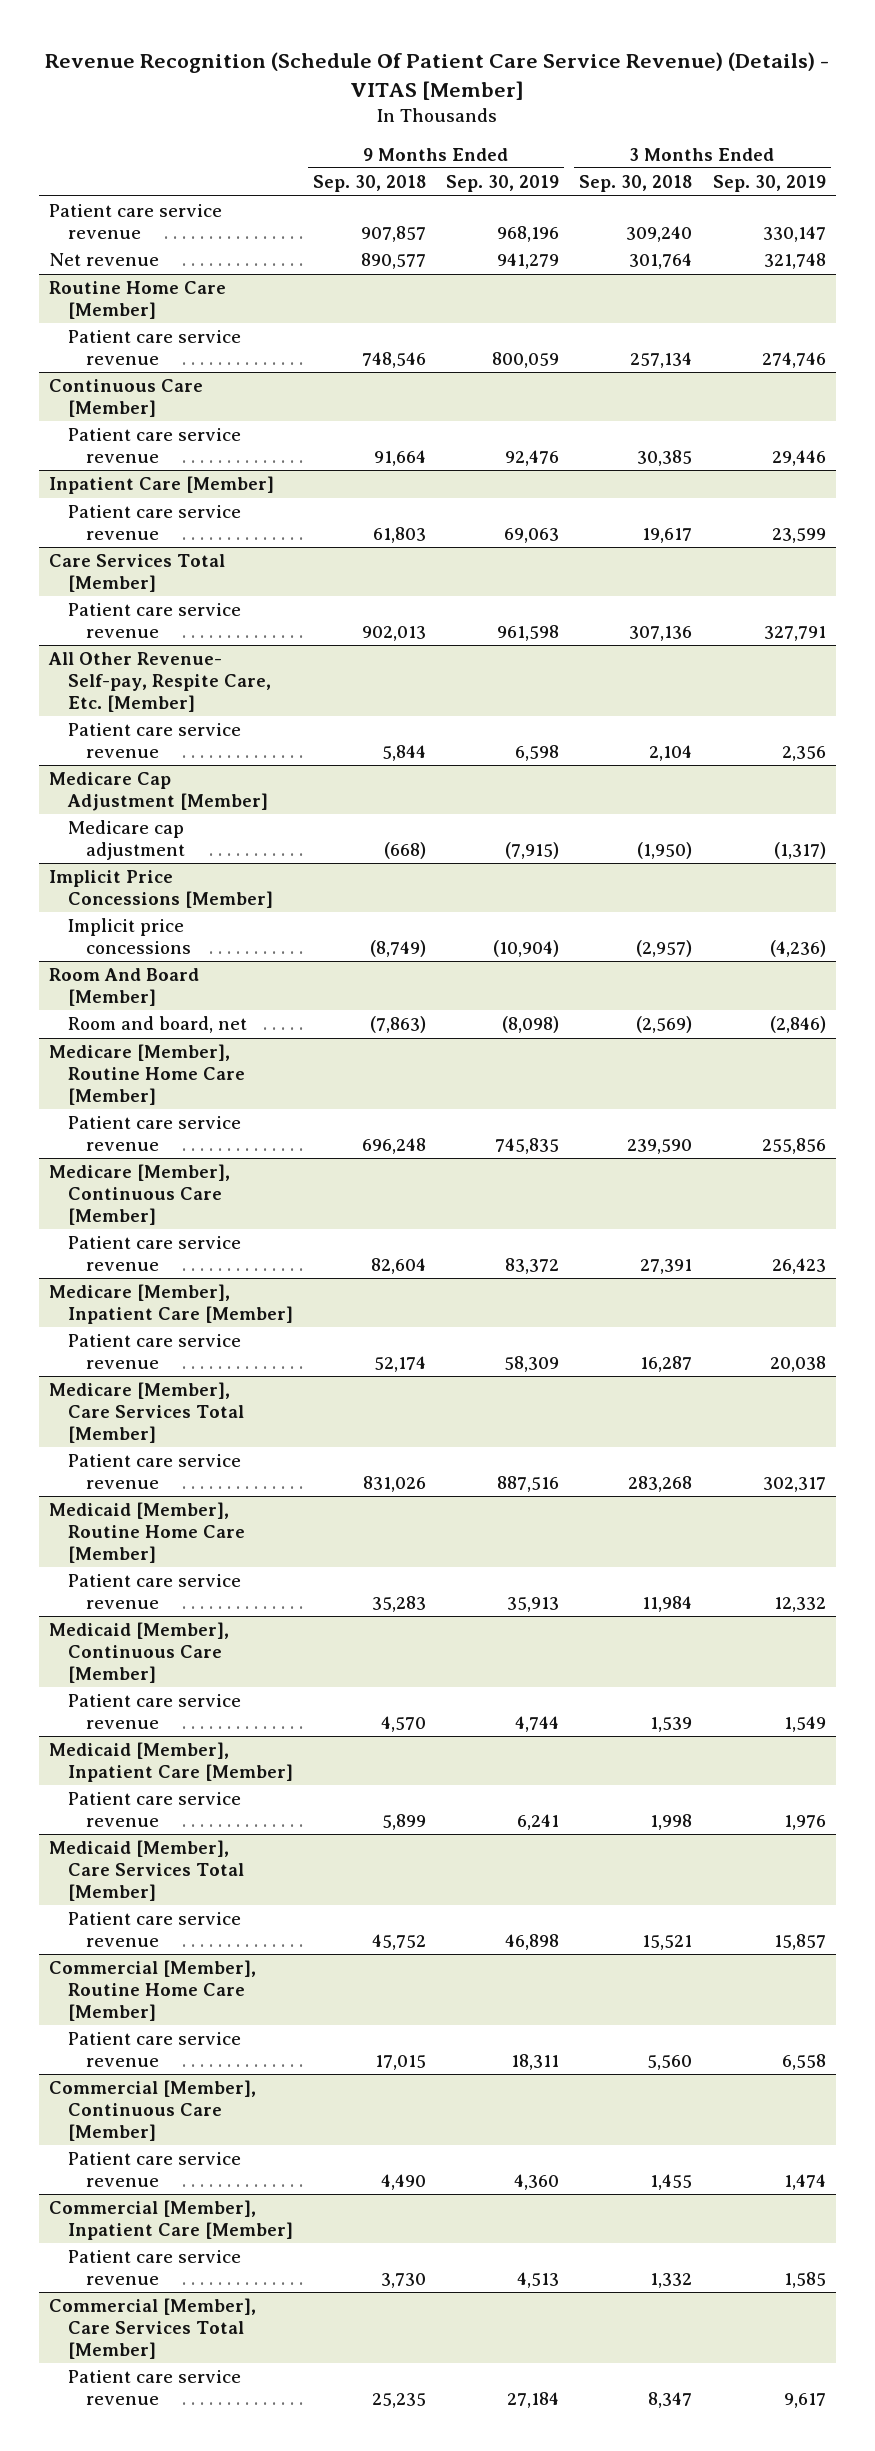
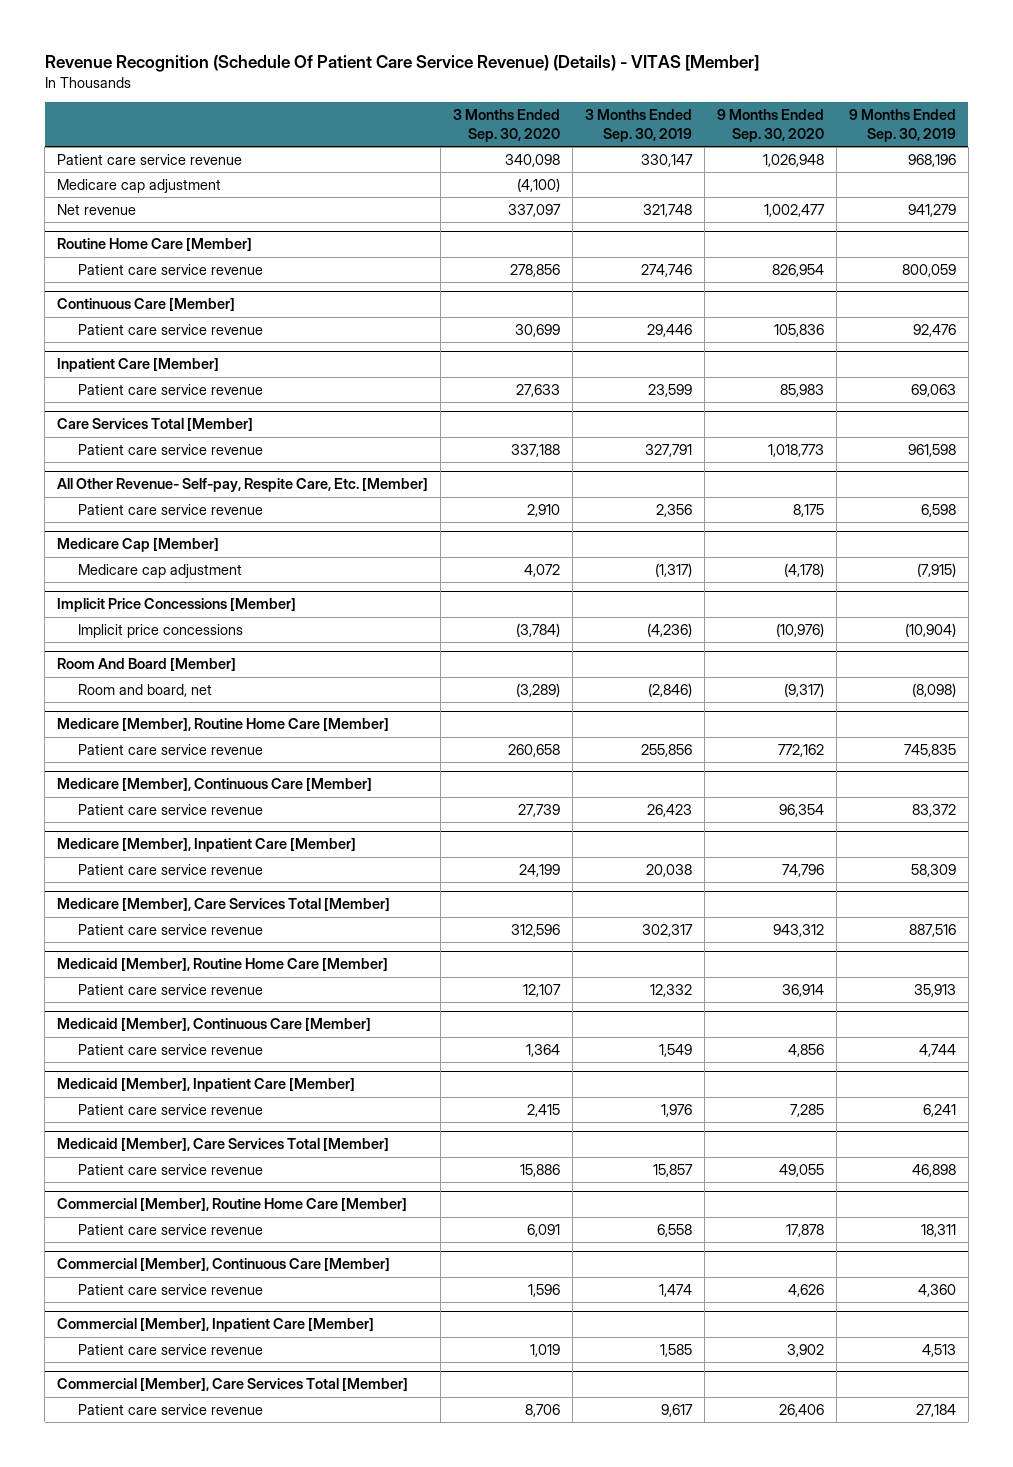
[312,175,426,193] Sep. 30, 2018 -> none
[579,175,693,193] Sep. 30, 2018 -> none
none -> [453,109,561,142] 3 Months Ended Sep. 30, 2020
none -> [716,109,824,142] 9 Months Ended Sep. 30, 2020
none -> [57,179,222,194] Medicare cap adjustment
[49,772,268,811] Medicare Cap Adjustment [Member] -> [57,538,220,553] Medicare Cap [Member]

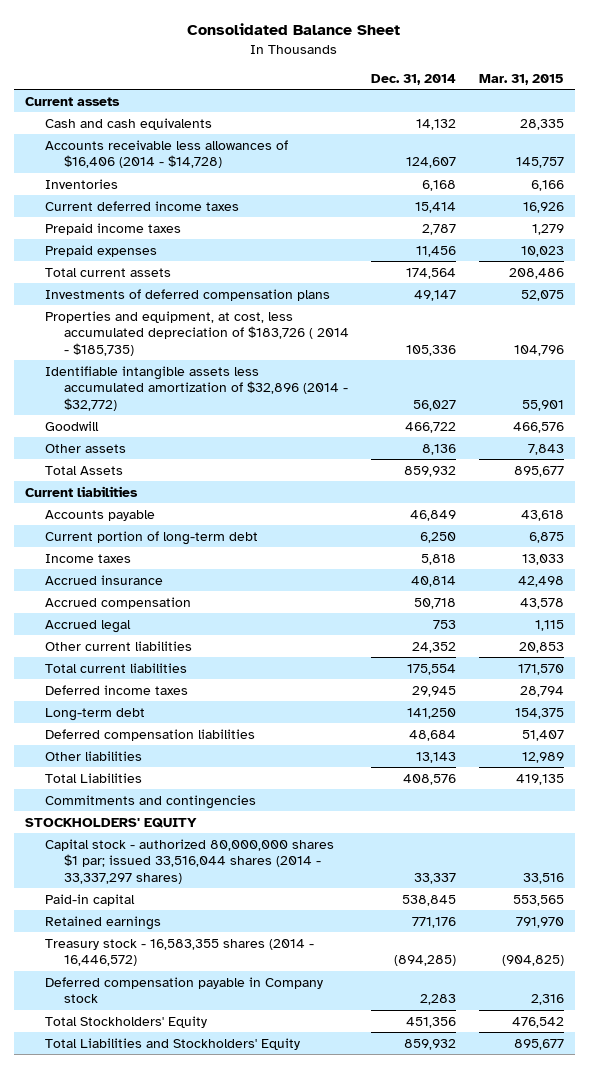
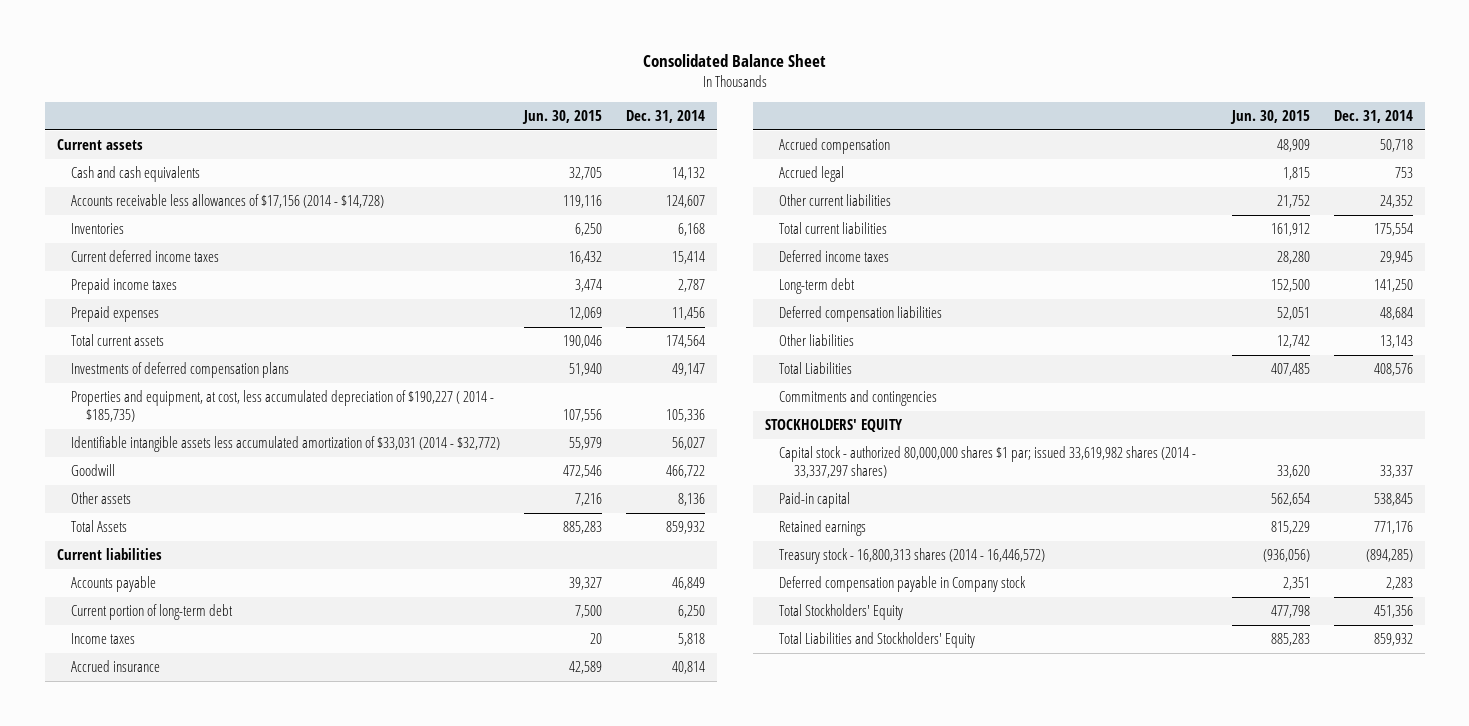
[478,73,564,85] Mar. 31, 2015 -> none
none -> [522,109,603,124] Jun. 30, 2015
[44,139,288,169] Accounts receivable less allowances of $16,406 (2014 - $14,728) -> [71,194,385,209] Accounts receivable less allowances of $17,156 (2014 - $14,728)
[44,310,349,356] Properties and equipment, at cost, less accumulated depreciation of $183,726 ( 2014 - $185,735) -> [71,390,495,423] Properties and equipment, at cost, less accumulated depreciation of $190,227 ( 2014 - $185,735)
[44,365,348,411] Identifiable intangible assets less accumulated amortization of $32,896 (2014 - $32,772) -> [71,436,501,453] Identifiable intangible assets less accumulated amortization of $33,031 (2014 - $32,772)
[44,838,334,884] Capital stock - authorized 80,000,000 shares $1 par; issued 33,516,044 shares (2014 - 33,337,297 shares) -> [779,446,1197,479] Capital stock - authorized 80,000,000 shares $1 par; issued 33,619,982 shares (2014 - 33,337,297 shares)
[44,938,314,967] Treasury stock - 16,583,355 shares (2014 - 16,446,572) -> [779,548,1046,565] Treasury stock - 16,800,313 shares (2014 - 16,446,572)

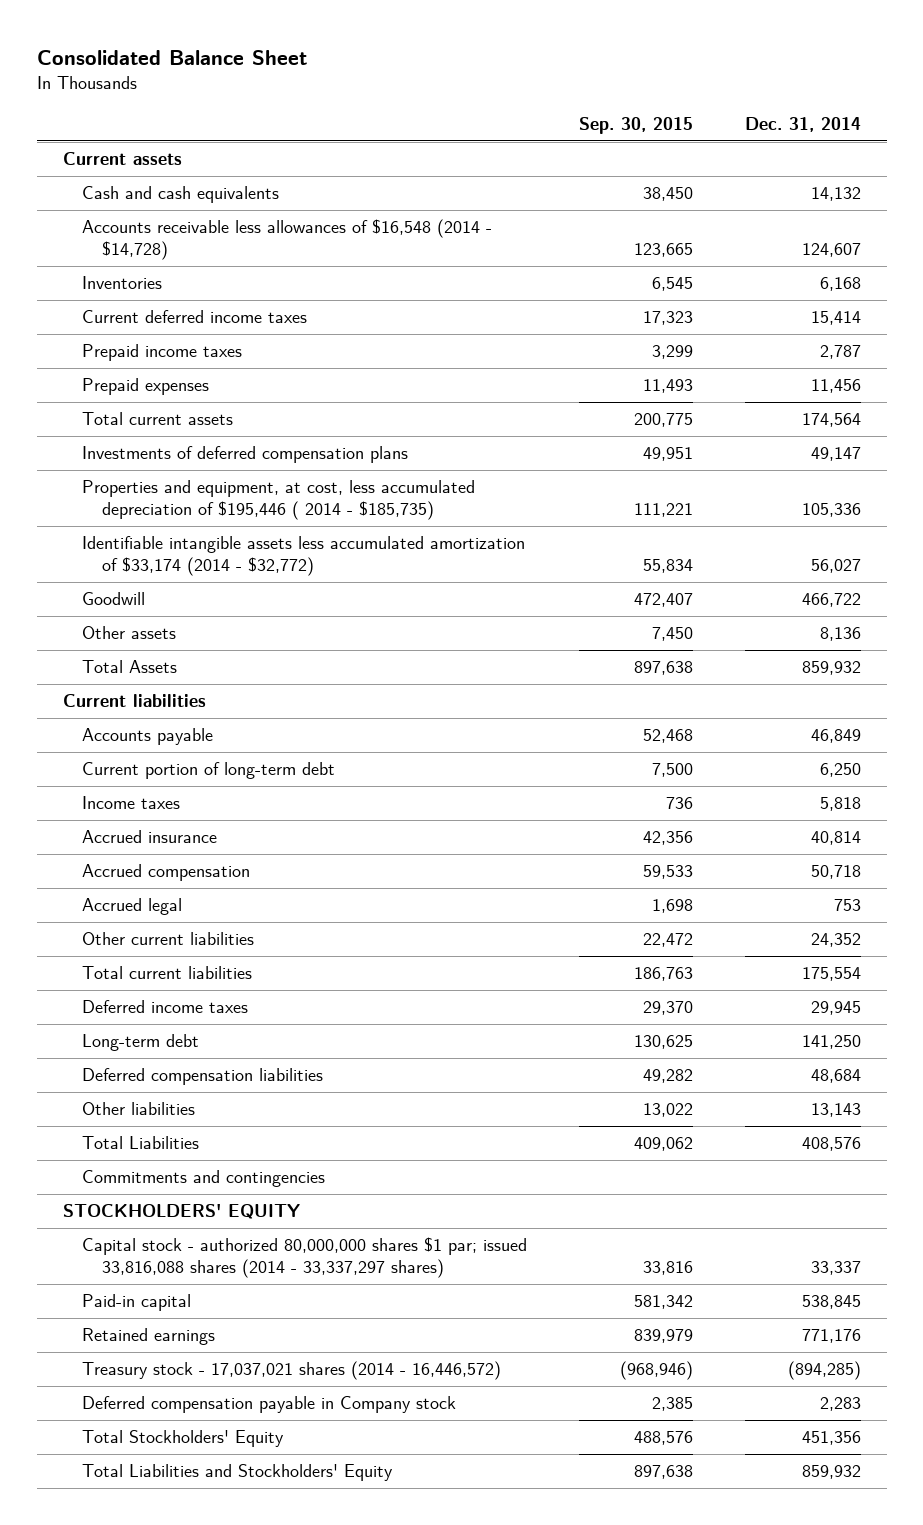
[522,109,603,124] Jun. 30, 2015 -> none
none -> [579,117,694,135] Sep. 30, 2015
[71,194,385,209] Accounts receivable less allowances of $17,156 (2014 - $14,728) -> [82,219,493,261] Accounts receivable less allowances of $16,548 (2014 - $14,728)
[71,390,495,423] Properties and equipment, at cost, less accumulated depreciation of $190,227 ( 2014 - $185,735) -> [82,480,476,521] Properties and equipment, at cost, less accumulated depreciation of $195,446 ( 2014 - $185,735)
[71,436,501,453] Identifiable intangible assets less accumulated amortization of $33,031 (2014 - $32,772) -> [82,536,526,577] Identifiable intangible assets less accumulated amortization of $33,174 (2014 - $32,772)
[779,446,1197,479] Capital stock - authorized 80,000,000 shares $1 par; issued 33,619,982 shares (2014 - 33,337,297 shares) -> [82,1237,528,1279] Capital stock - authorized 80,000,000 shares $1 par; issued 33,816,088 shares (2014 - 33,337,297 shares)
[779,548,1046,565] Treasury stock - 16,800,313 shares (2014 - 16,446,572) -> [82,1361,502,1381] Treasury stock - 17,037,021 shares (2014 - 16,446,572)

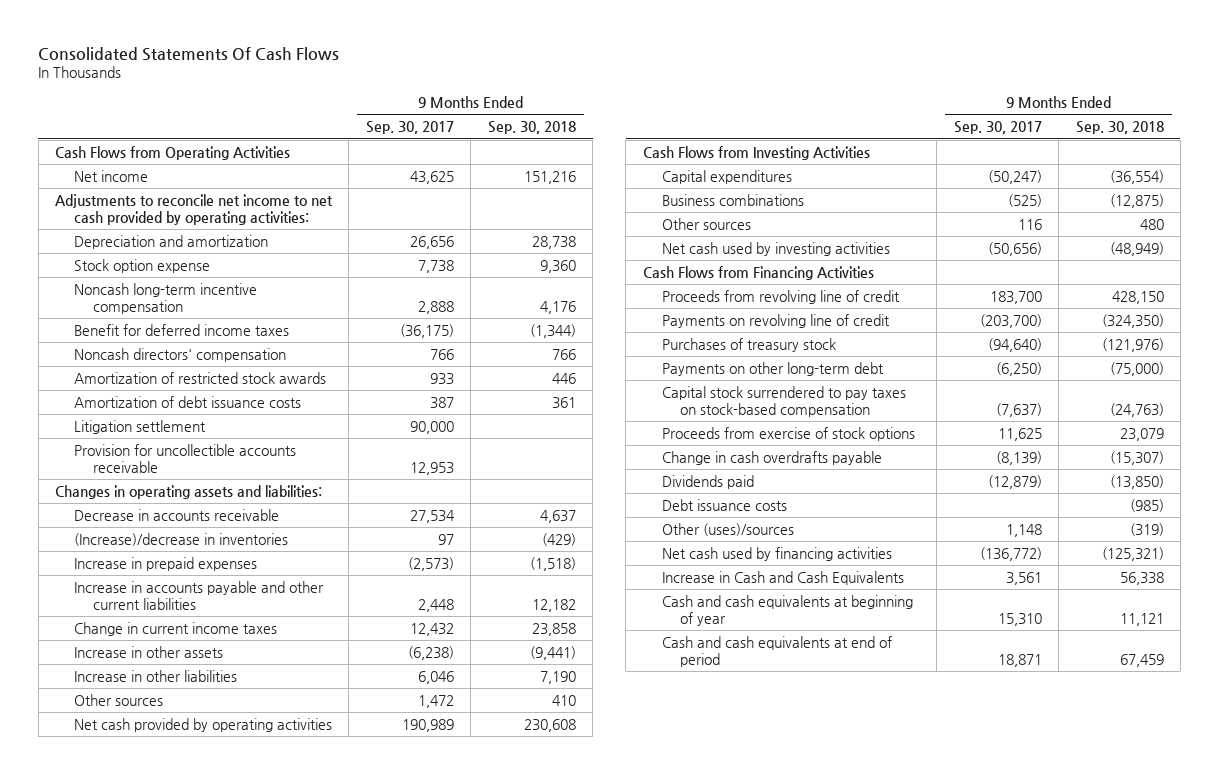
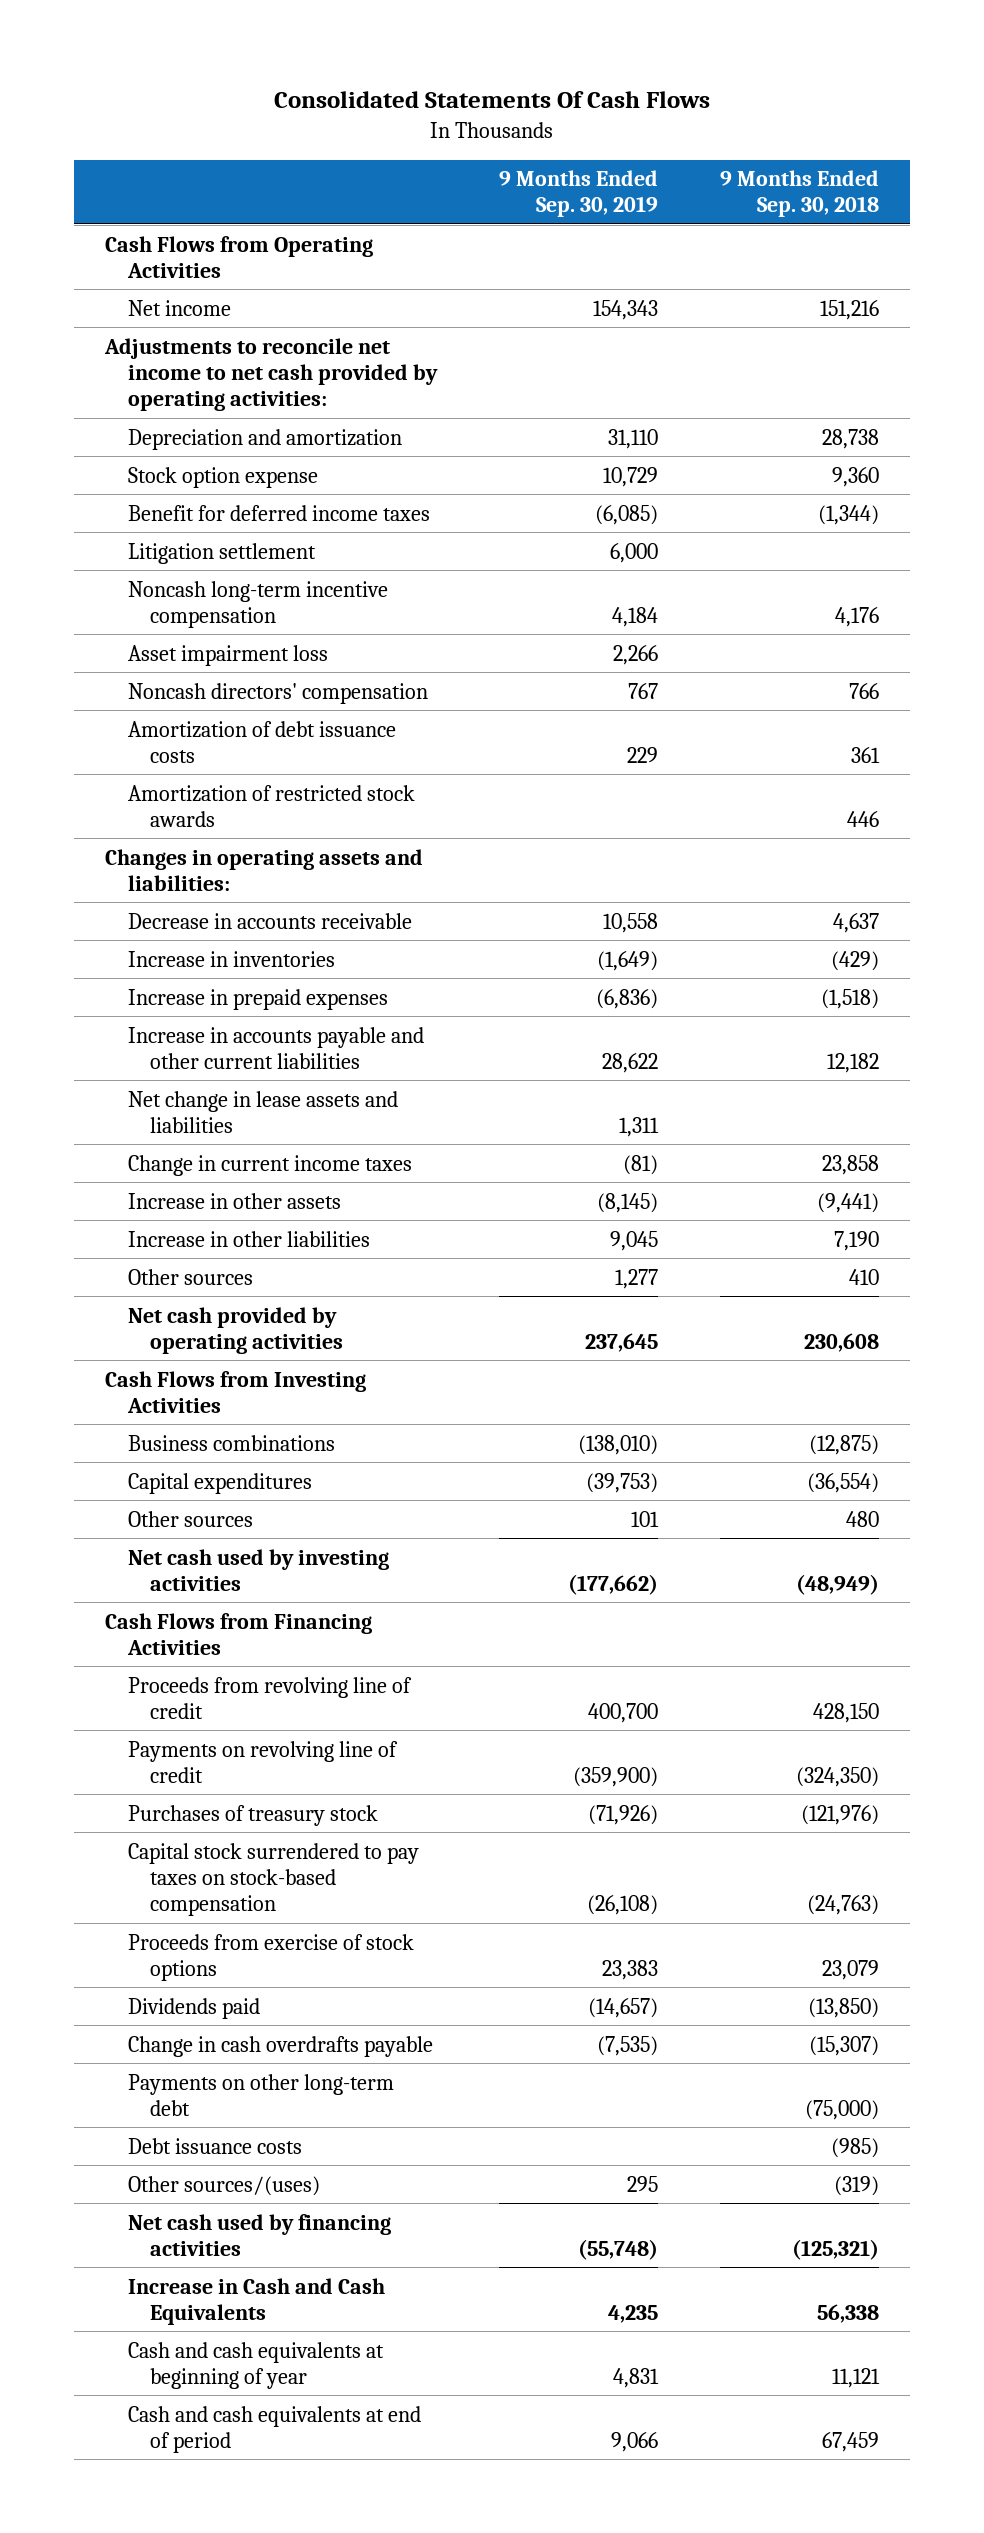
[365,121,454,135] Sep. 30, 2017 -> none
none -> [498,170,658,218] 9 Months Ended Sep. 30, 2019
[73,419,206,434] Litigation settlement -> [127,542,316,564] Litigation settlement
[73,282,257,314] Noncash long-term incentive compensation -> [127,580,388,628] Noncash long-term incentive compensation
none -> [127,644,328,666] Asset impairment loss
[73,443,296,473] Provision for uncollectible accounts receivable -> none
[73,371,326,384] Amortization of restricted stock awards -> [127,784,415,827] Amortization of restricted stock awards
[73,532,288,546] (Increase)/decrease in inventories -> [127,950,335,967] Increase in inventories
none -> [127,1090,398,1133] Net change in lease assets and liabilities
[661,169,792,184] Capital expenditures -> [127,1472,312,1494] Capital expenditures
[661,450,882,465] Change in cash overdrafts payable -> [127,2035,433,2057] Change in cash overdrafts payable
[661,361,884,376] Payments on other long-term debt -> [127,2073,394,2116] Payments on other long-term debt
[661,522,794,536] Other (uses)/sources -> [127,2175,320,2196] Other sources/(uses)

